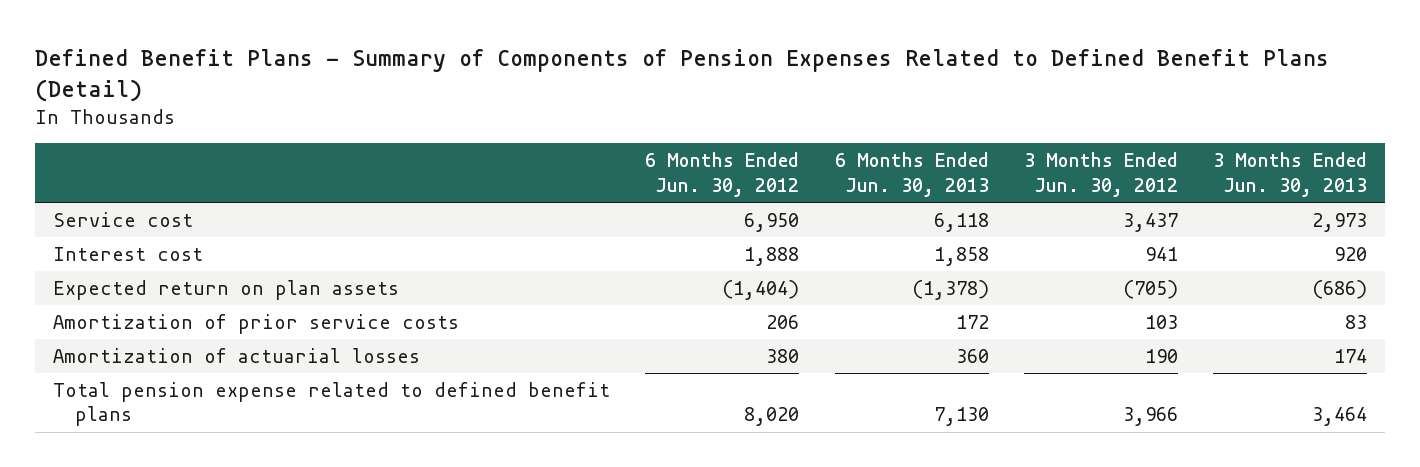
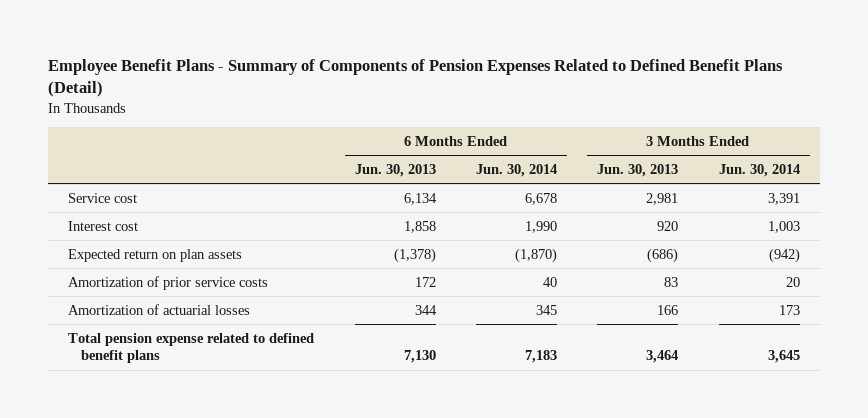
[35,49,1330,102] Defined Benefit Plans - Summary of Components of Pension Expenses Related to Defined Benefit Plans (Detail) -> [48,58,784,98] Employee Benefit Plans - Summary of Components of Pension Expenses Related to Defined Benefit Plans (Detail)
[645,152,800,197] 6 Months Ended Jun. 30, 2012 -> none
[1023,152,1178,197] 3 Months Ended Jun. 30, 2012 -> none
none -> [475,164,557,178] Jun. 30, 2014
none -> [718,164,800,178] Jun. 30, 2014
[933,212,989,232] 6,118 -> [403,192,437,205] 6,134
[1312,212,1368,232] 2,973 -> [646,192,679,205] 2,981
[955,348,989,363] 360 -> [414,304,437,315] 344
[1334,348,1368,363] 174 -> [657,304,679,315] 166

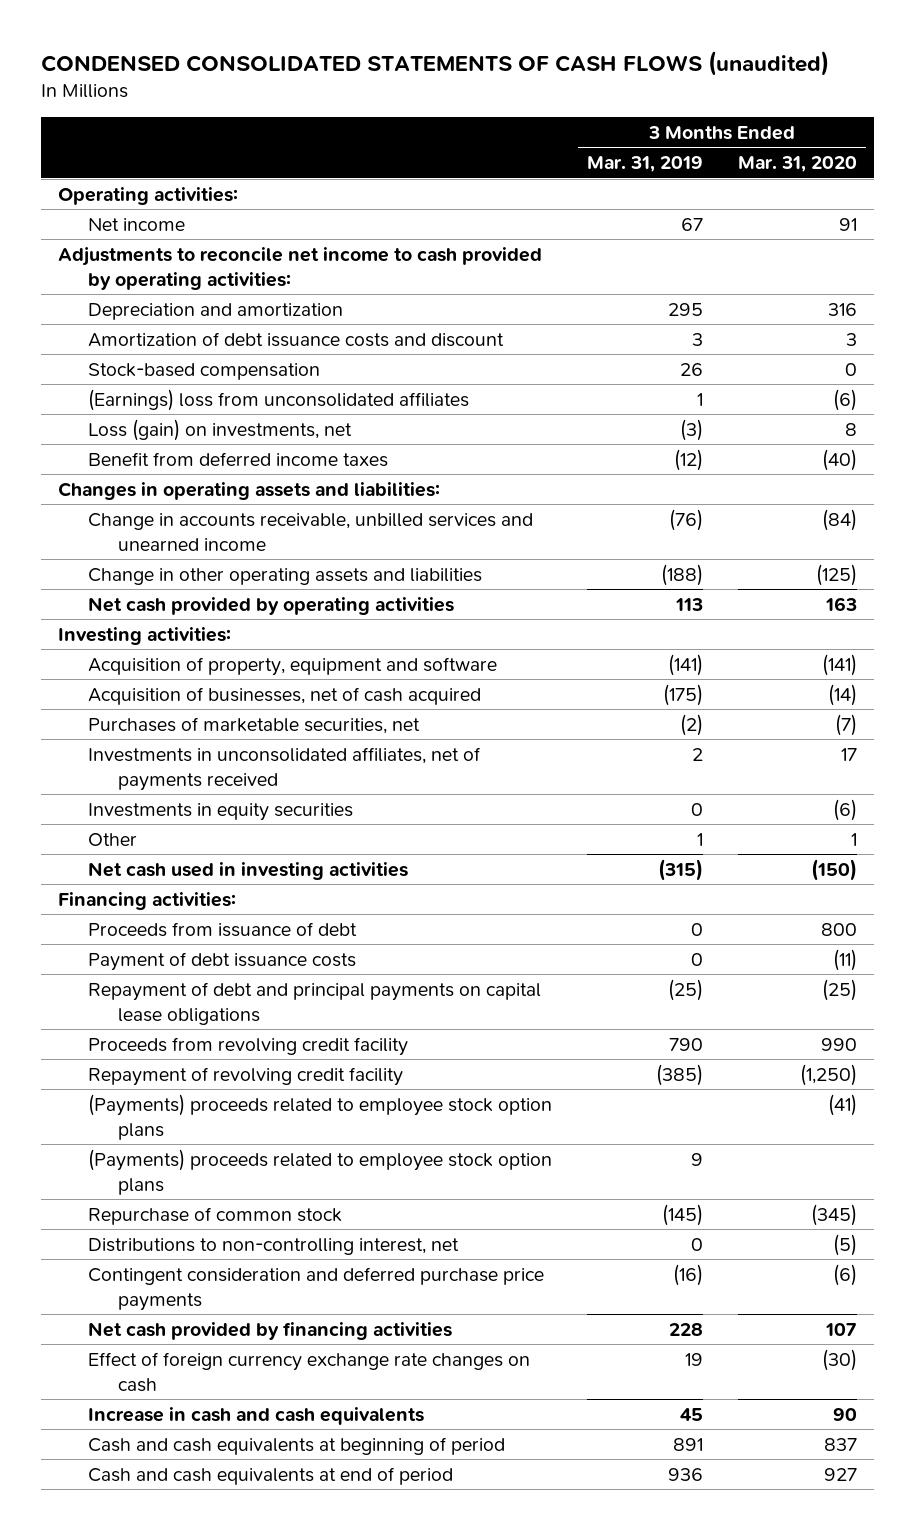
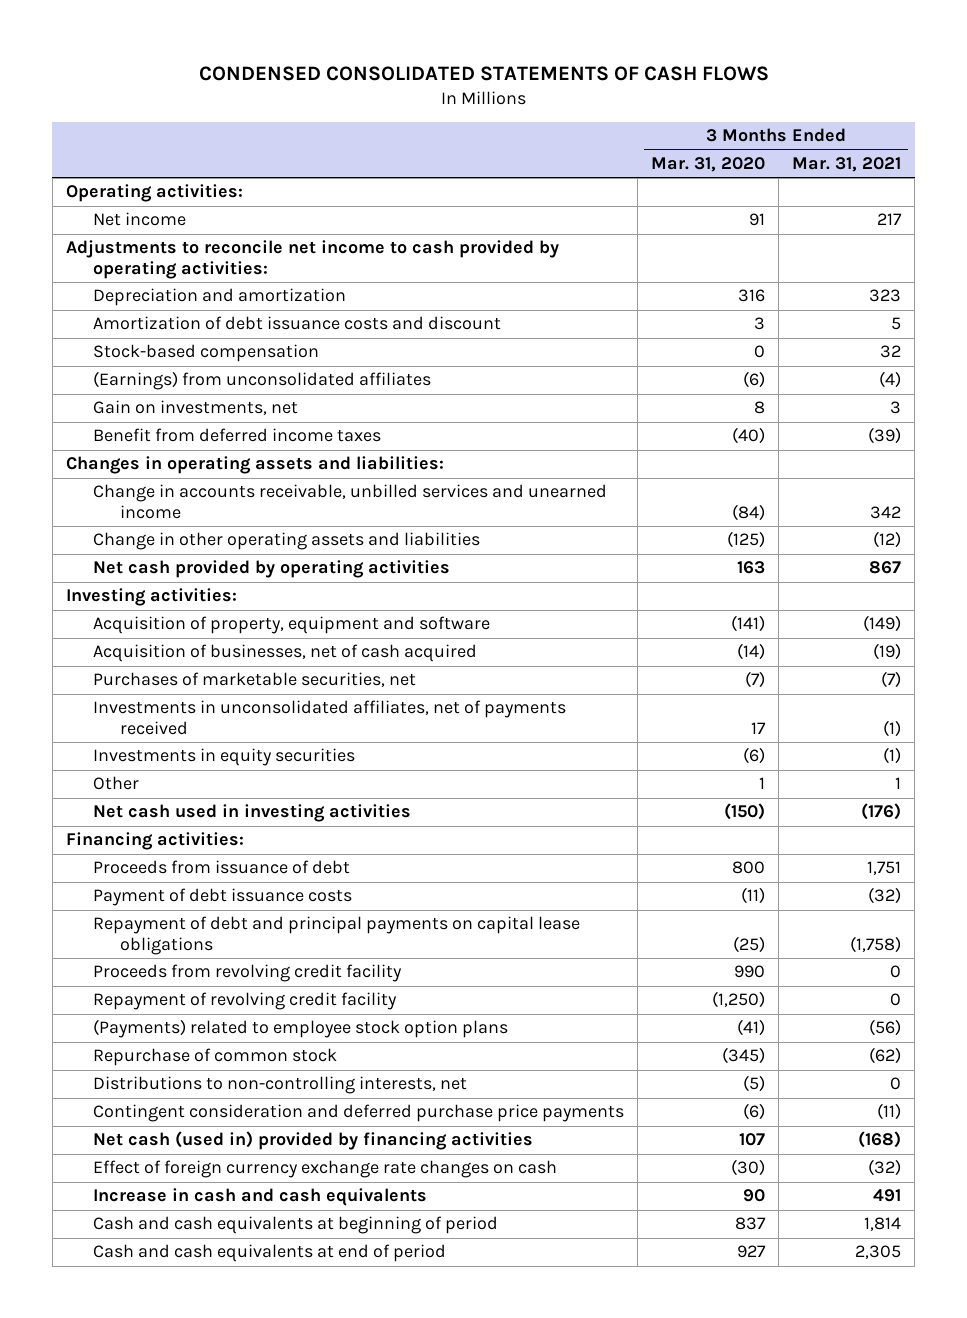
[40,50,829,76] CONDENSED CONSOLIDATED STATEMENTS OF CASH FLOWS (unaudited) -> [198,66,769,82] CONDENSED CONSOLIDATED STATEMENTS OF CASH FLOWS
[586,156,703,173] Mar. 31, 2019 -> none
none -> [792,157,902,173] Mar. 31, 2021
[87,388,469,411] (Earnings) loss from unconsolidated affiliates -> [92,371,431,391] (Earnings) from unconsolidated affiliates
[87,418,352,441] Loss (gain) on investments, net -> [92,400,298,416] Gain on investments, net
[87,1148,552,1195] (Payments) proceeds related to employee stock option plans -> none
[87,1093,552,1140] (Payments) proceeds related to employee stock option plans -> [92,1019,508,1039] (Payments) related to employee stock option plans
[87,1237,459,1255] Distributions to non-controlling interest, net -> [92,1076,467,1095] Distributions to non-controlling interests, net
[87,1321,452,1340] Net cash provided by financing activities -> [92,1131,533,1151] Net cash (used in) provided by financing activities

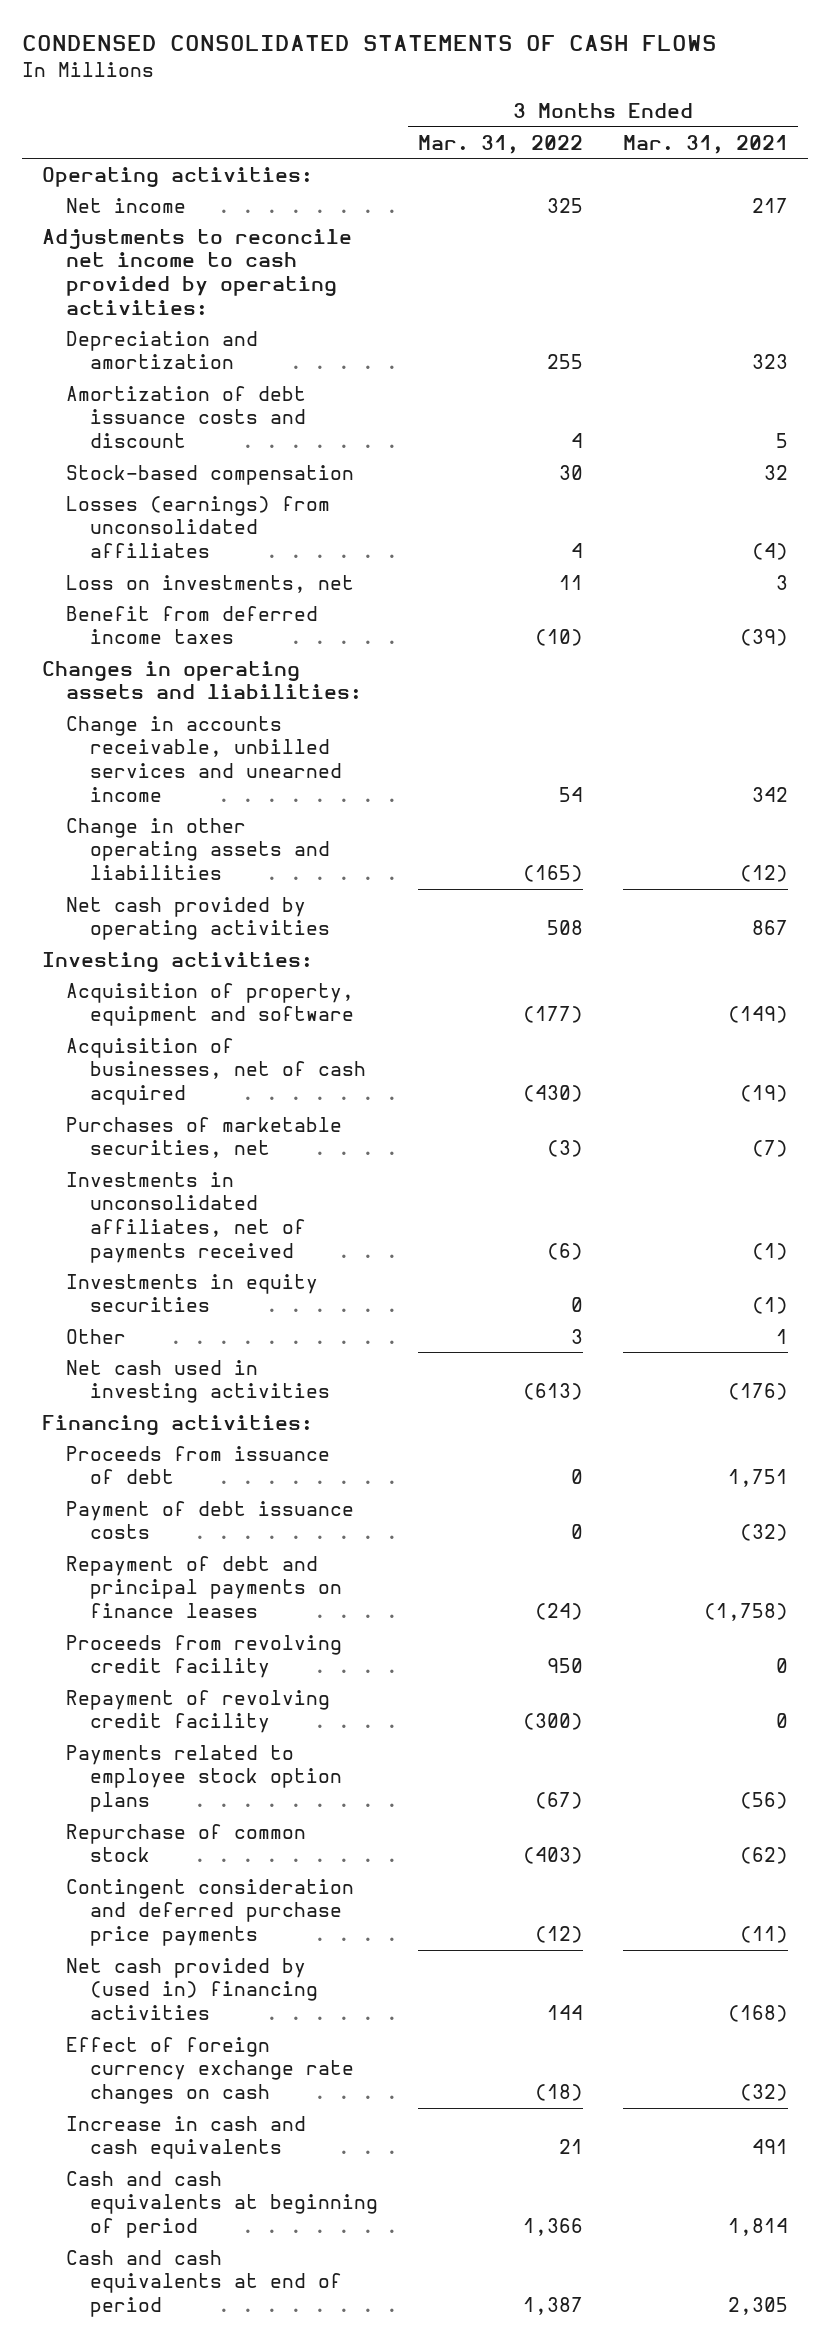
[651,157,766,173] Mar. 31, 2020 -> none
none -> [418,134,584,154] Mar. 31, 2022
[92,371,431,391] (Earnings) from unconsolidated affiliates -> [66,495,331,559] Losses (earnings) from unconsolidated affiliates
[92,400,298,416] Gain on investments, net -> [66,574,355,593] Loss on investments, net
[92,916,580,956] Repayment of debt and principal payments on capital lease obligations -> [66,1555,343,1619] Repayment of debt and principal payments on finance leases
[92,1019,508,1039] (Payments) related to employee stock option plans -> [66,1744,343,1813] Payments related to employee stock option plans
[92,1076,467,1095] Distributions to non-controlling interests, net -> none
[92,1131,533,1151] Net cash (used in) provided by financing activities -> [66,1957,319,2021] Net cash provided by (used in) financing activities

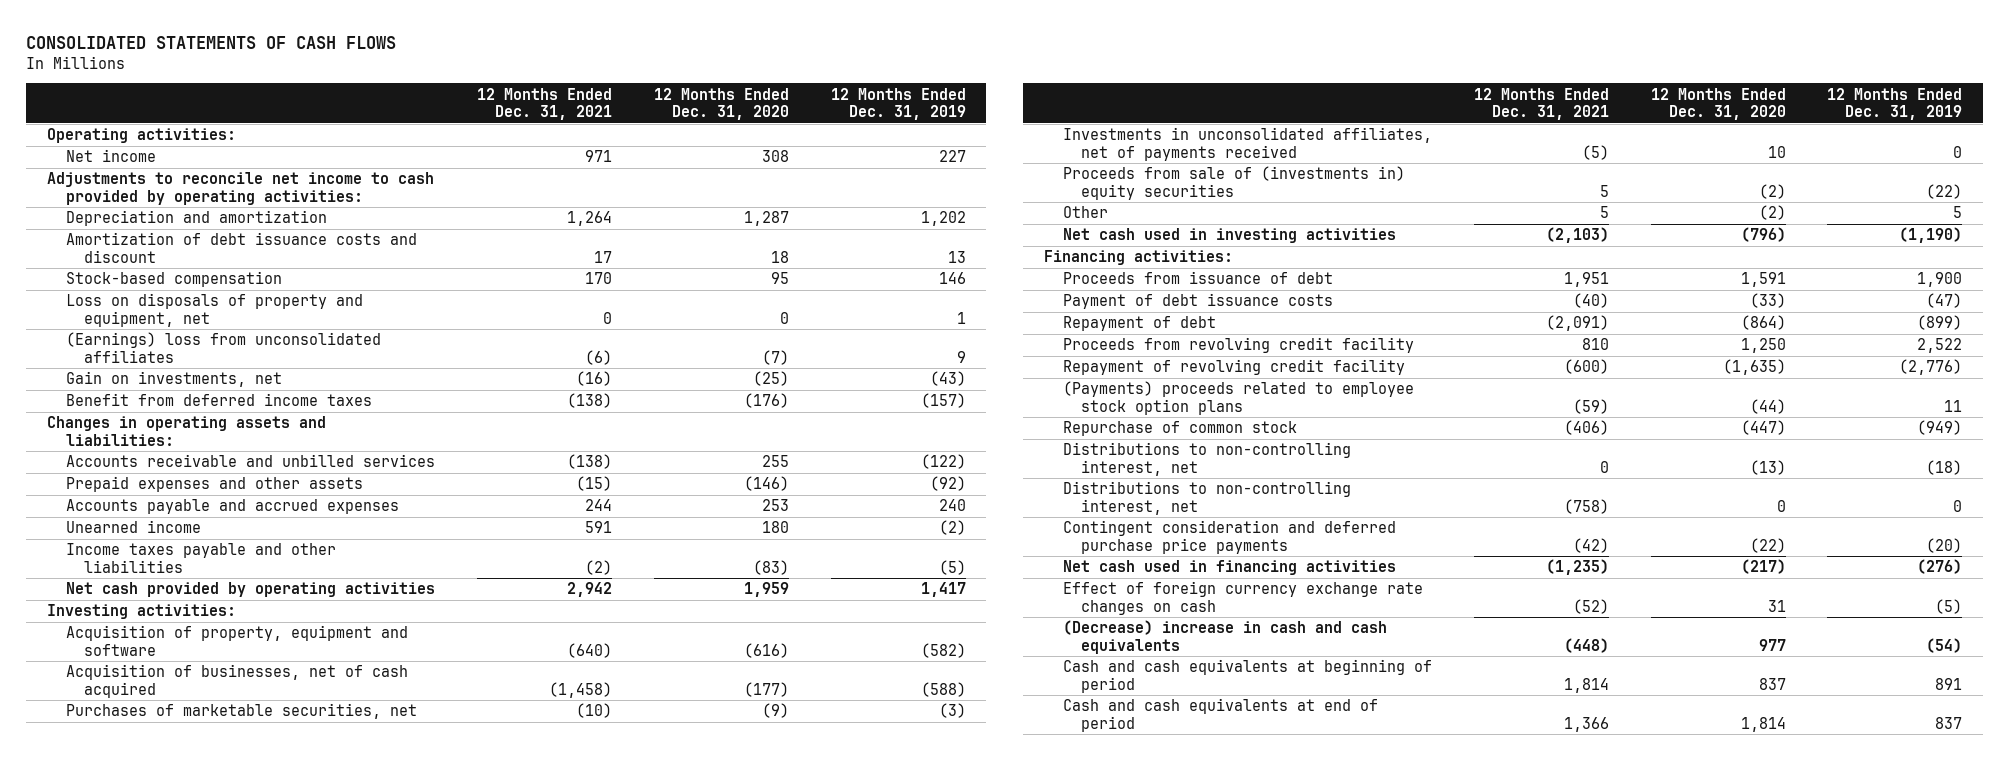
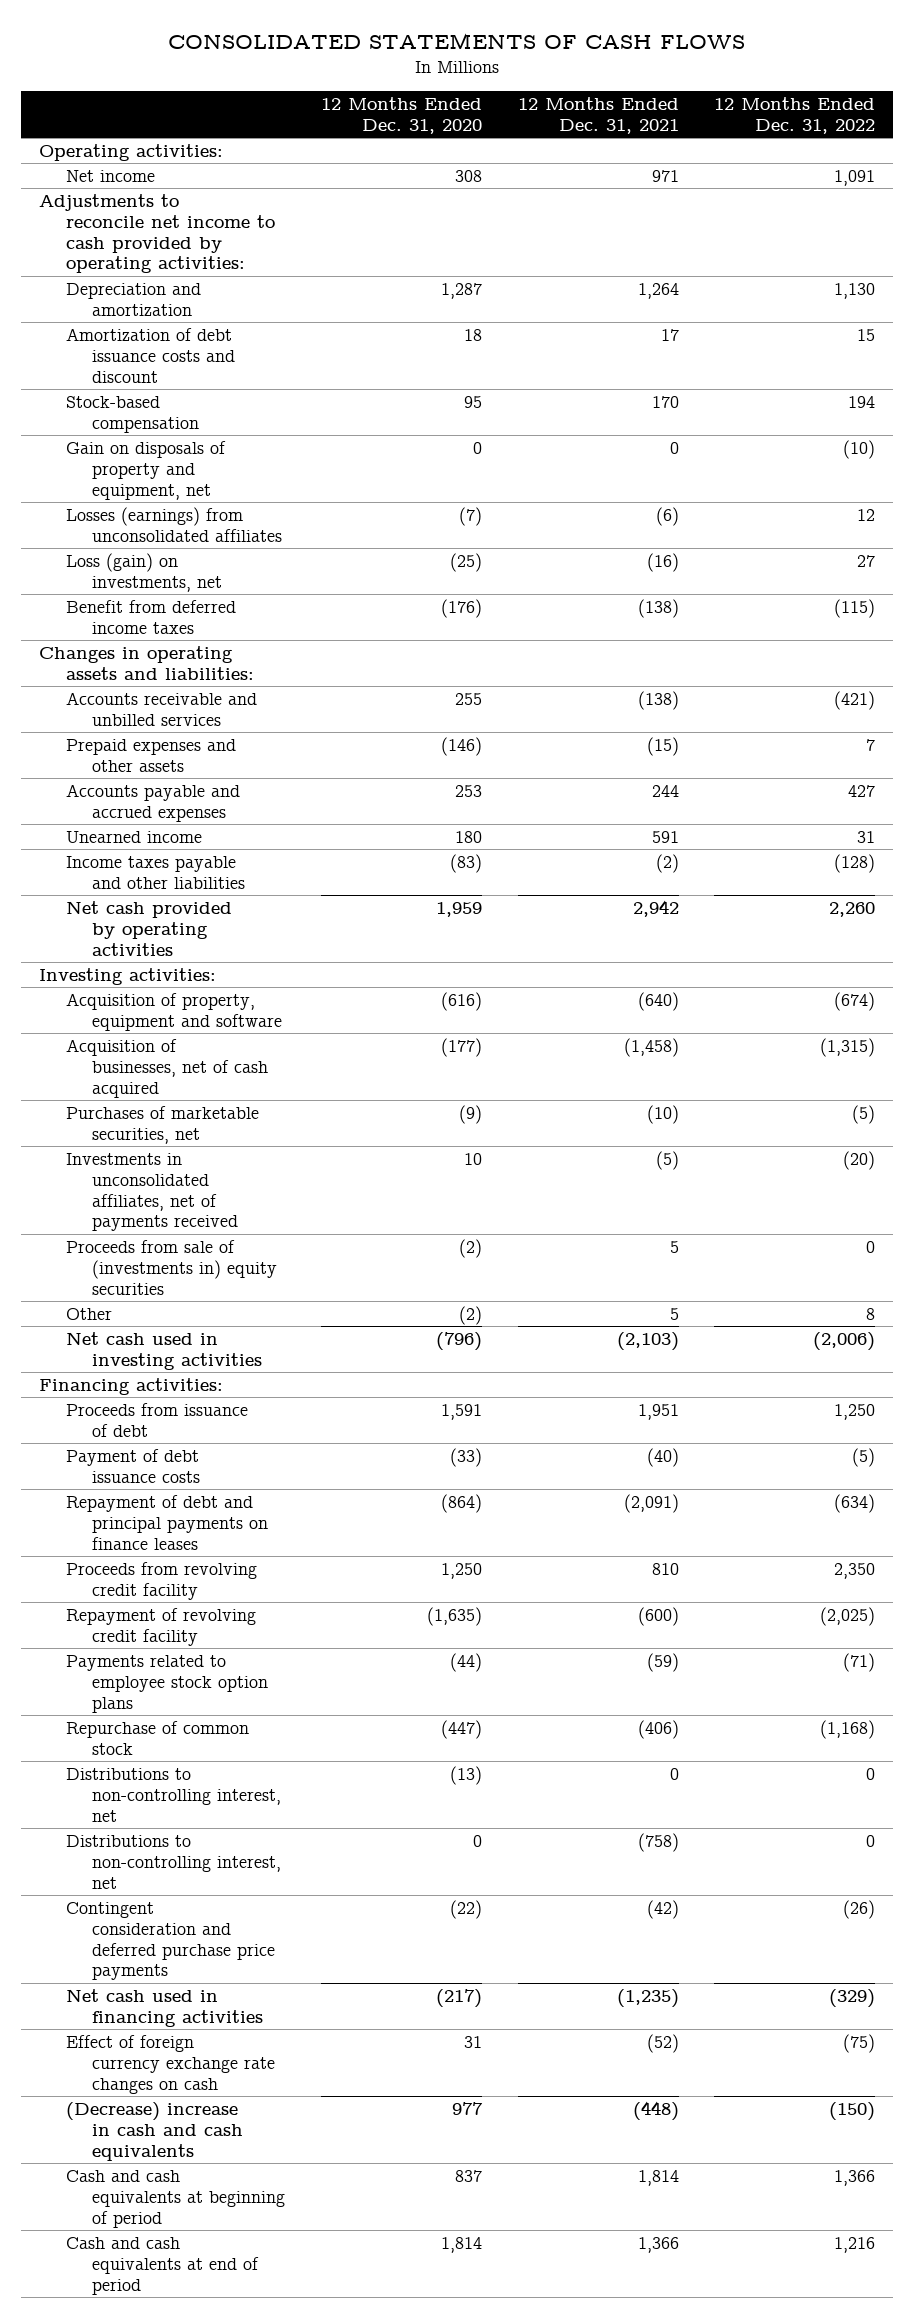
[830,87,966,121] 12 Months Ended Dec. 31, 2019 -> none
none -> [714,96,876,134] 12 Months Ended Dec. 31, 2022
[65,293,363,327] Loss on disposals of property and equipment, net -> [65,440,226,500] Gain on disposals of property and equipment, net
[65,332,381,363] (Earnings) loss from unconsolidated affiliates -> [65,506,283,542] Losses (earnings) from unconsolidated affiliates
[65,371,282,388] Gain on investments, net -> [65,552,223,592] Loss (gain) on investments, net
[1062,316,1216,332] Repayment of debt -> [65,1494,269,1550] Repayment of debt and principal payments on finance leases
[1062,381,1414,415] (Payments) proceeds related to employee stock option plans -> [65,1654,269,1713] Payments related to employee stock option plans

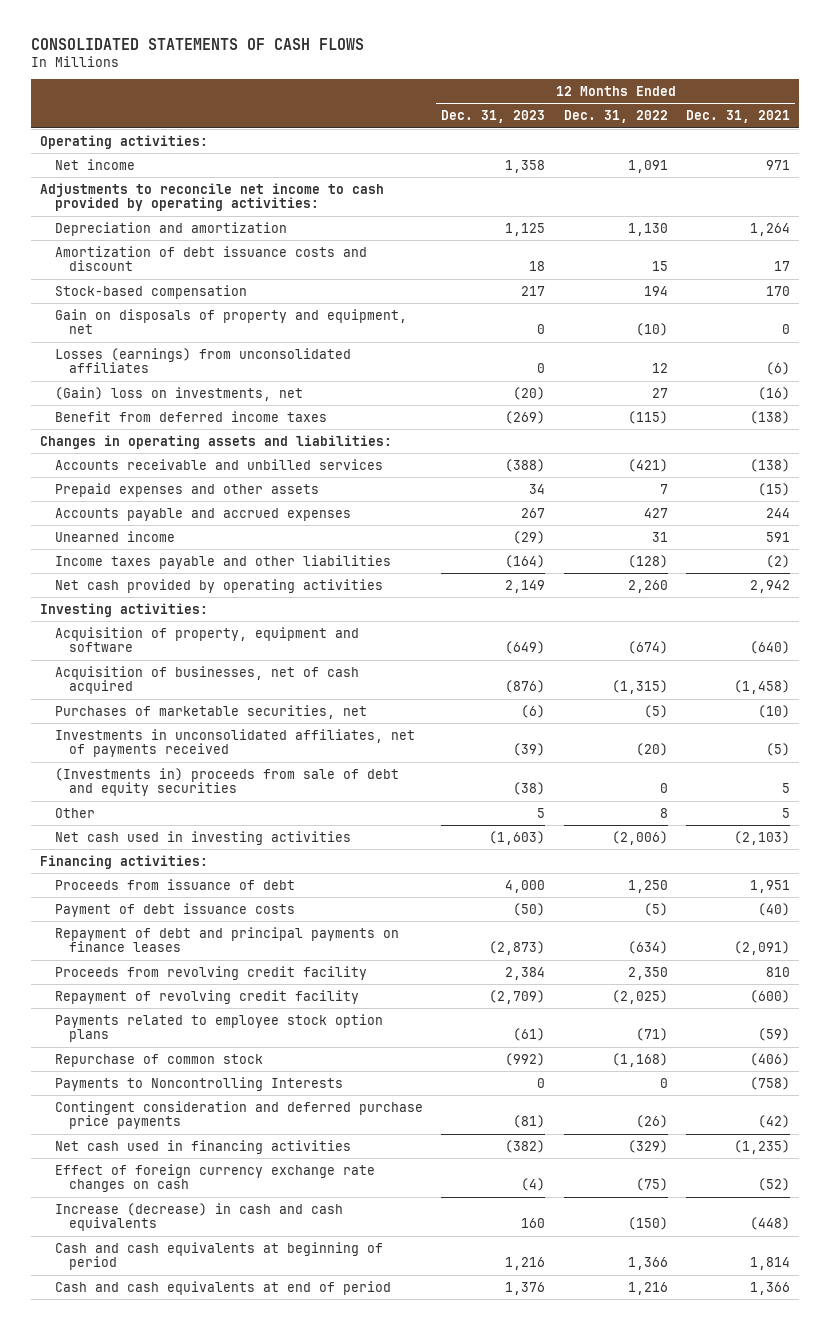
[320,96,482,134] 12 Months Ended Dec. 31, 2020 -> none
none -> [441,110,546,124] Dec. 31, 2023
[65,552,223,592] Loss (gain) on investments, net -> [54,386,303,401] (Gain) loss on investments, net
[65,1239,278,1295] Proceeds from sale of (investments in) equity securities -> [54,767,399,797] (Investments in) proceeds from sale of debt and equity securities
[65,1767,282,1822] Distributions to non-controlling interest, net -> none
[65,1834,282,1889] Distributions to non-controlling interest, net -> [54,1076,343,1091] Payments to Noncontrolling Interests
[65,2101,244,2161] (Decrease) increase in cash and cash equivalents -> [54,1202,343,1232] Increase (decrease) in cash and cash equivalents

